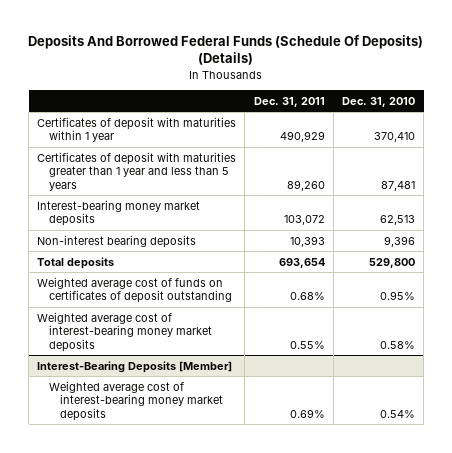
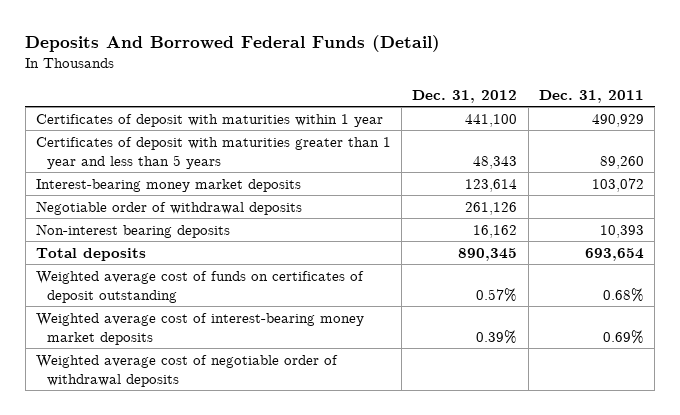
[28,35,424,66] Deposits And Borrowed Federal Funds (Schedule Of Deposits) (Details) -> [25,35,441,53] Deposits And Borrowed Federal Funds (Detail)
[342,96,416,107] Dec. 31, 2010 -> none
none -> [412,89,518,103] Dec. 31, 2012
none -> [35,200,302,215] Negotiable order of withdrawal deposits
[37,311,212,352] Weighted average cost of interest-bearing money market deposits -> none
[37,360,233,373] Interest-Bearing Deposits [Member] -> none
none -> [35,354,338,387] Weighted average cost of negotiable order of withdrawal deposits

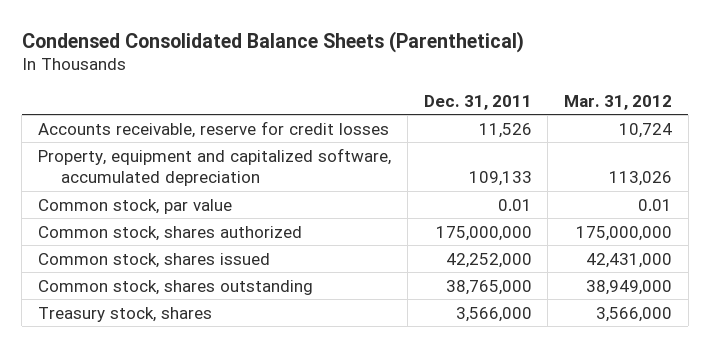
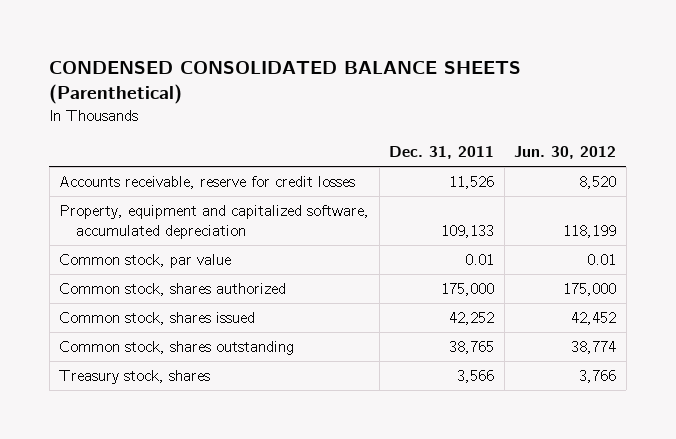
[21,30,524,53] Condensed Consolidated Balance Sheets (Parenthetical) -> [49,61,522,105] CONDENSED CONSOLIDATED BALANCE SHEETS (Parenthetical)
[564,94,673,110] Mar. 31, 2012 -> none
none -> [514,146,617,160] Jun. 30, 2012
[435,225,532,241] 175,000,000 -> [441,283,495,297] 175,000
[445,252,532,268] 42,252,000 -> [449,312,495,326] 42,252
[445,279,532,295] 38,765,000 -> [449,341,495,355] 38,765
[455,306,532,322] 3,566,000 -> [457,370,495,384] 3,566

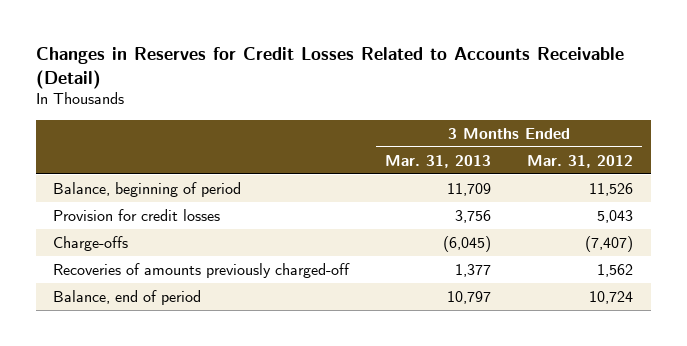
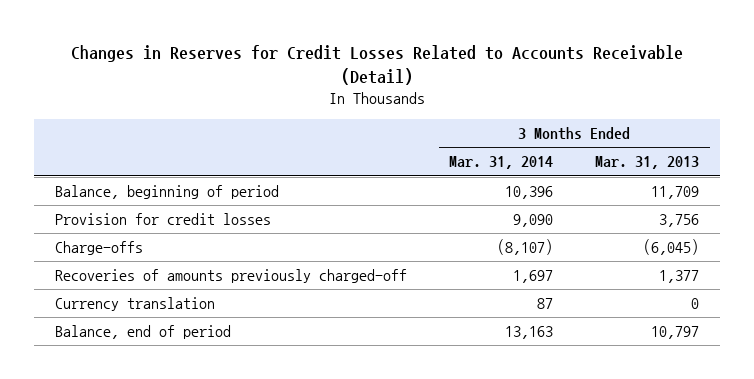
[527,154,634,168] Mar. 31, 2012 -> none
none -> [449,156,554,170] Mar. 31, 2014
none -> [55,297,216,312] Currency translation

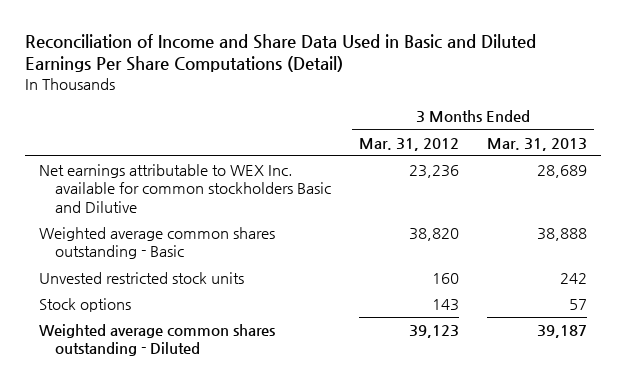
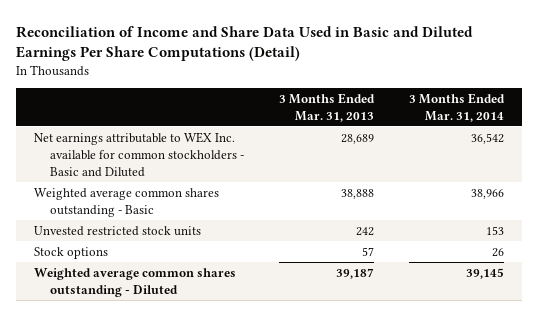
[358,137,459,151] Mar. 31, 2012 -> none
none -> [409,92,506,122] 3 Months Ended Mar. 31, 2014
[38,164,331,213] Net earnings attributable to WEX Inc. available for common stockholders Basic and Dilutive -> [33,131,245,177] Net earnings attributable to WEX Inc. available for common stockholders - Basic and Diluted

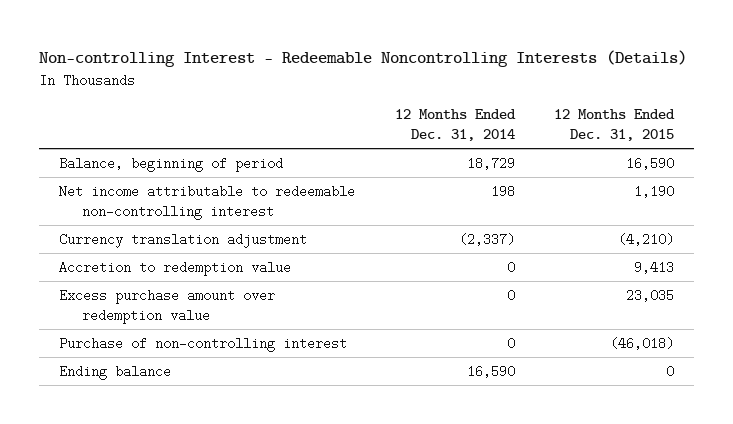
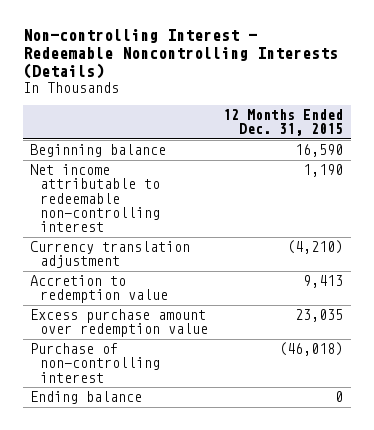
[394,109,516,141] 12 Months Ended Dec. 31, 2014 -> none
[58,156,283,172] Balance, beginning of period -> [30,144,167,158] Beginning balance

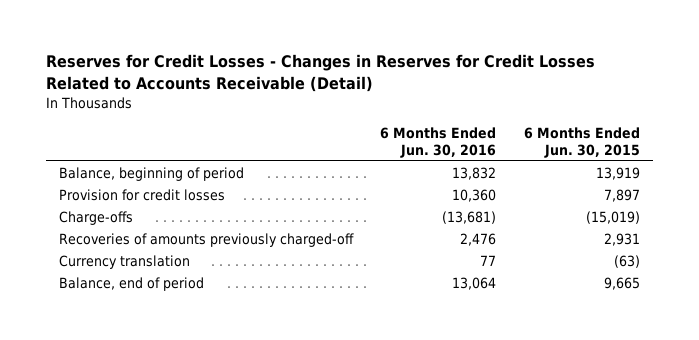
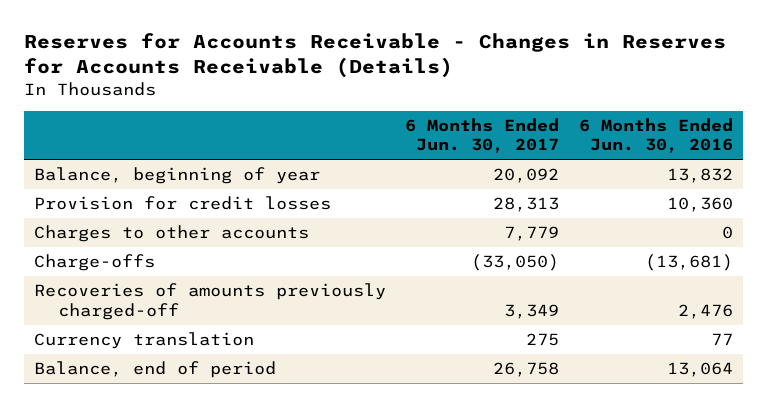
[45,54,595,93] Reserves for Credit Losses - Changes in Reserves for Credit Losses Related to Accounts Receivable (Detail) -> [23,33,726,79] Reserves for Accounts Receivable - Changes in Reserves for Accounts Receivable (Details)
[523,127,640,159] 6 Months Ended Jun. 30, 2015 -> none
none -> [405,117,560,154] 6 Months Ended Jun. 30, 2017
[59,166,245,181] Balance, beginning of period -> [33,167,320,185] Balance, beginning of year
none -> [33,225,309,243] Charges to other accounts

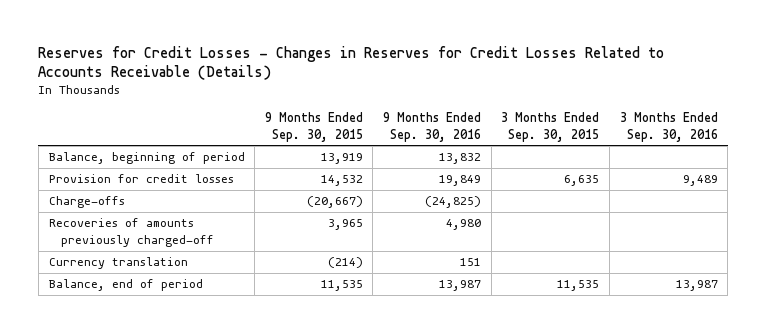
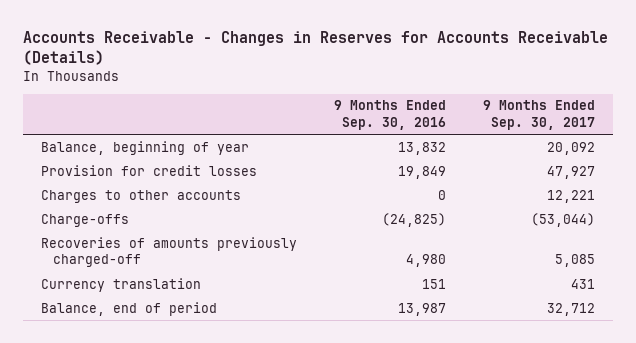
[38,45,665,81] Reserves for Credit Losses - Changes in Reserves for Credit Losses Related to Accounts Receivable (Details) -> [23,31,609,66] Accounts Receivable - Changes in Reserves for Accounts Receivable (Details)
[264,112,363,142] 9 Months Ended Sep. 30, 2015 -> none
[501,112,600,142] 3 Months Ended Sep. 30, 2015 -> none
[619,112,718,142] 3 Months Ended Sep. 30, 2016 -> none
none -> [482,100,595,130] 9 Months Ended Sep. 30, 2017
[48,152,245,165] Balance, beginning of period -> [41,140,250,155] Balance, beginning of year
none -> [41,189,242,203] Charges to other accounts

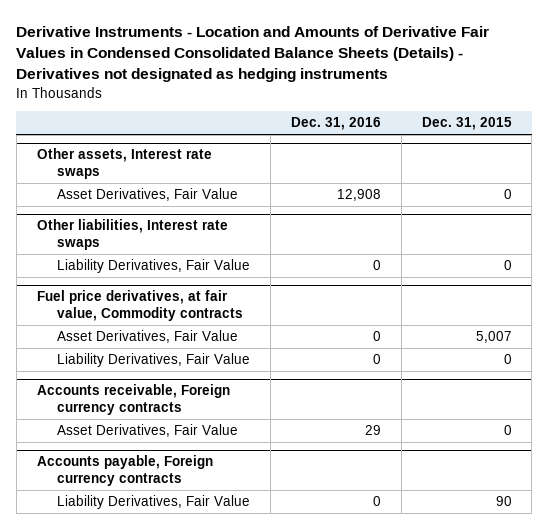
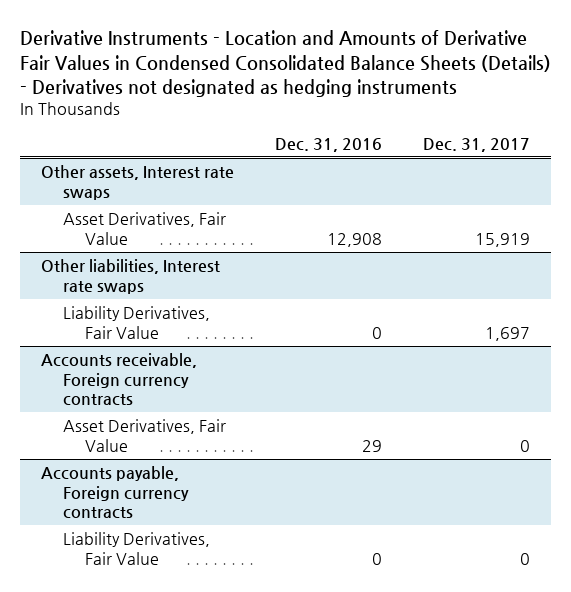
[421,117,512,131] Dec. 31, 2015 -> none
none -> [423,137,531,152] Dec. 31, 2017
[36,290,244,321] Fuel price derivatives, at fair value, Commodity contracts -> none
[57,330,239,344] Asset Derivatives, Fair Value -> none
[57,353,251,368] Liability Derivatives, Fair Value -> none

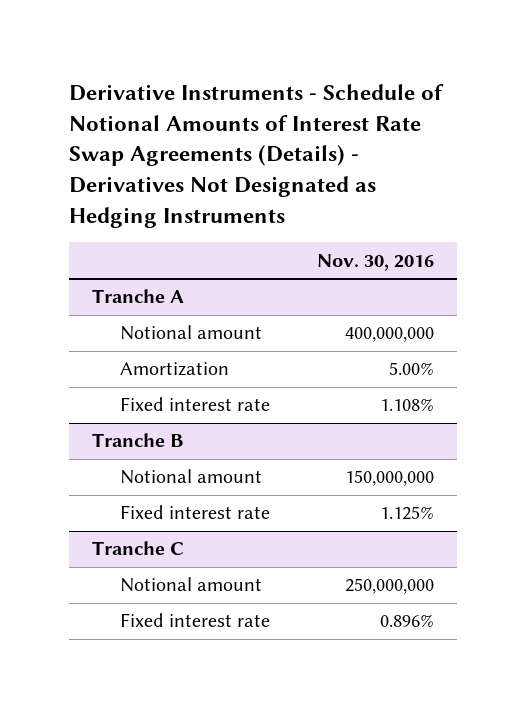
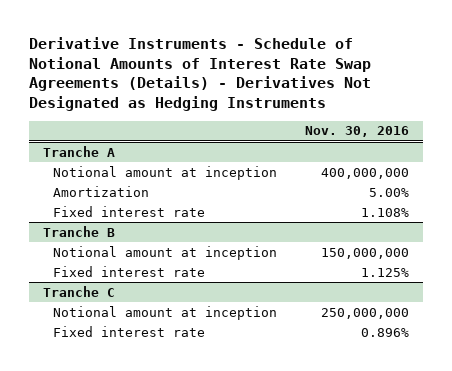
[120,325,263,341] Notional amount -> [52,165,277,180] Notional amount at inception
[120,469,263,485] Notional amount -> [52,245,277,260] Notional amount at inception
[120,577,263,593] Notional amount -> [52,305,277,320] Notional amount at inception

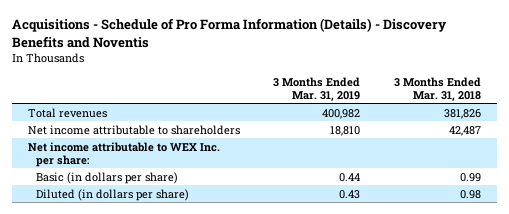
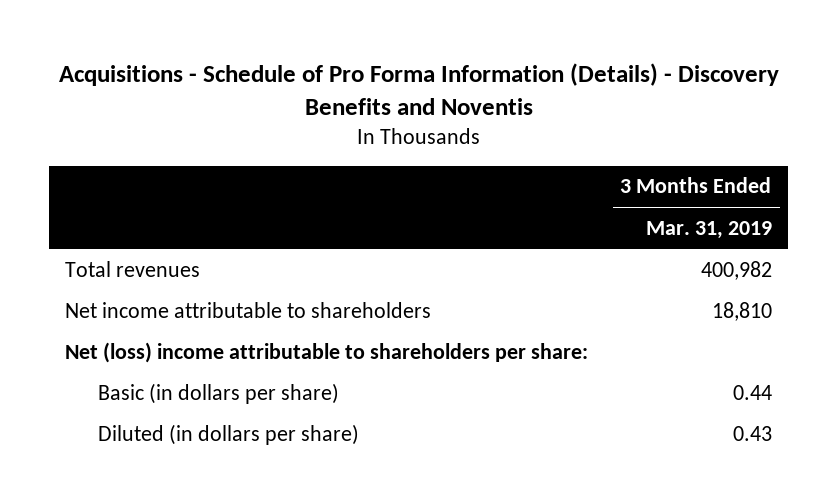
[393,76,481,101] 3 Months Ended Mar. 31, 2018 -> none
[28,141,221,167] Net income attributable to WEX Inc. per share: -> [65,341,589,363] Net (loss) income attributable to shareholders per share:

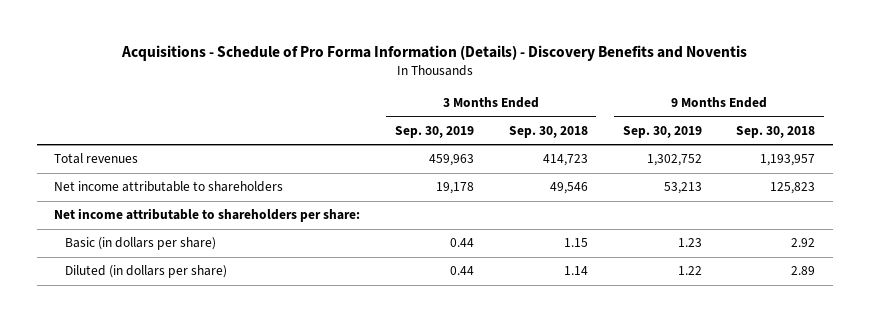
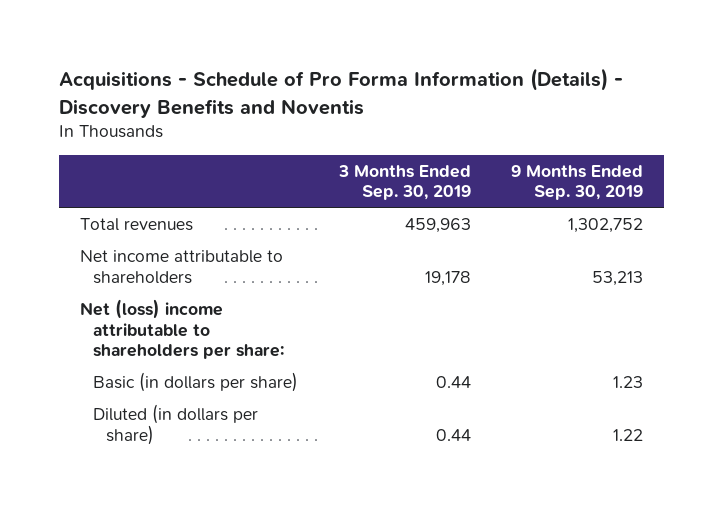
[508,125,588,138] Sep. 30, 2018 -> none
[736,125,816,138] Sep. 30, 2018 -> none
[54,208,361,223] Net income attributable to shareholders per share: -> [79,298,284,360] Net (loss) income attributable to shareholders per share:

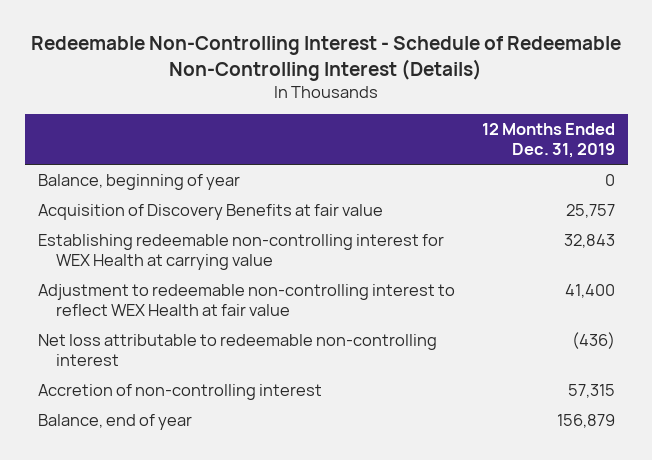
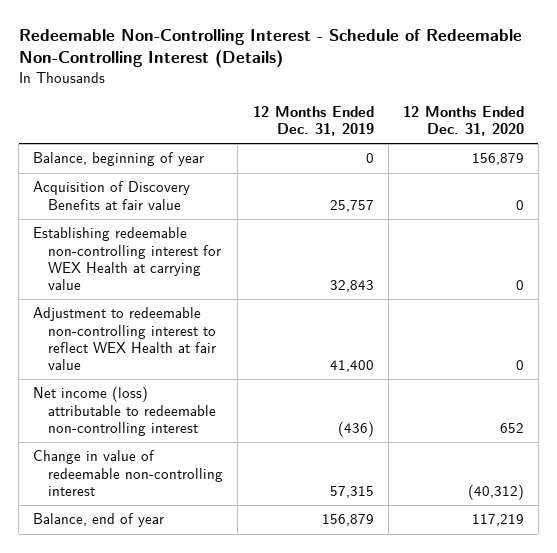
none -> [402,105,524,137] 12 Months Ended Dec. 31, 2020
[37,333,437,366] Net loss attributable to redeemable non-controlling interest -> [33,386,217,436] Net income (loss) attributable to redeemable non-controlling interest
[37,383,322,400] Accretion of non-controlling interest -> [33,450,224,496] Change in value of redeemable non-controlling interest

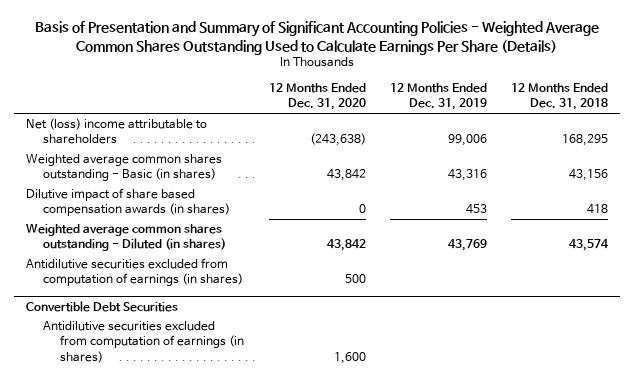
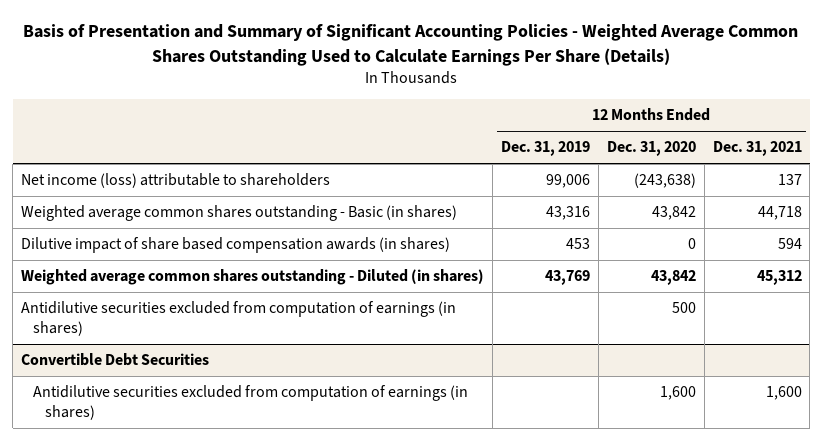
[511,83,609,111] 12 Months Ended Dec. 31, 2018 -> none
none -> [712,141,802,157] Dec. 31, 2021
[26,118,208,145] Net (loss) income attributable to shareholders -> [21,173,331,189] Net income (loss) attributable to shareholders

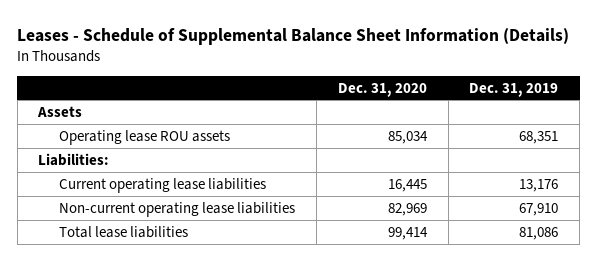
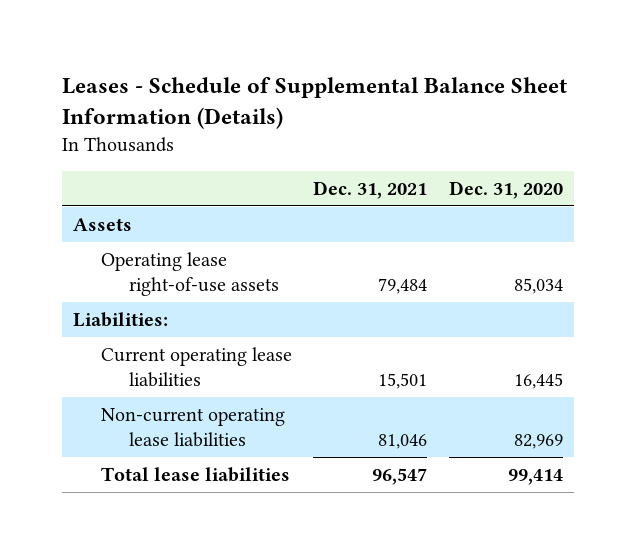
[469,82,559,97] Dec. 31, 2019 -> none
none -> [313,181,428,200] Dec. 31, 2021
[59,129,231,145] Operating lease ROU assets -> [100,251,279,297] Operating lease right-of-use assets

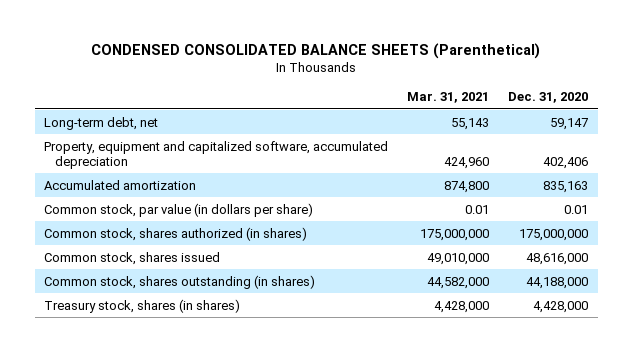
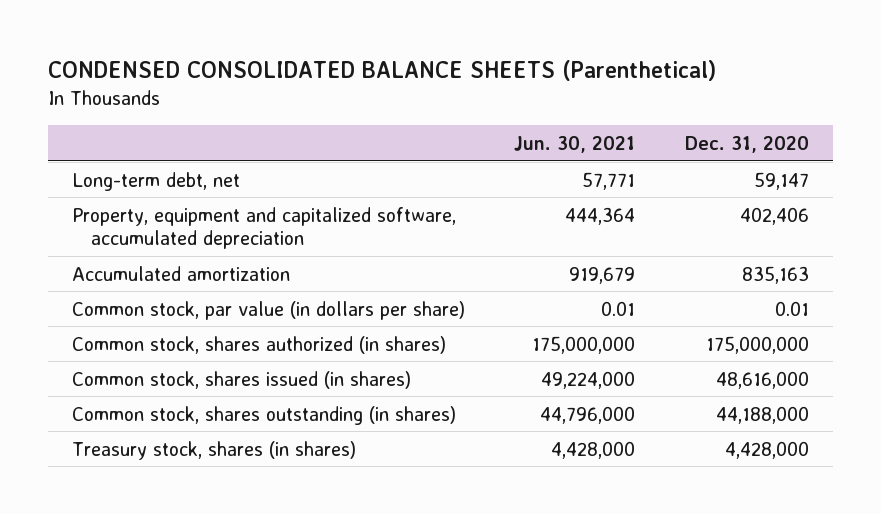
[407,92,490,104] Mar. 31, 2021 -> none
none -> [514,135,636,153] Jun. 30, 2021
[44,251,221,265] Common stock, shares issued -> [72,370,412,389] Common stock, shares issued (in shares)

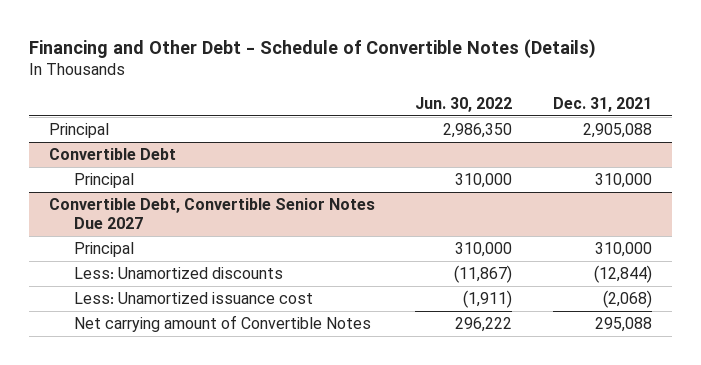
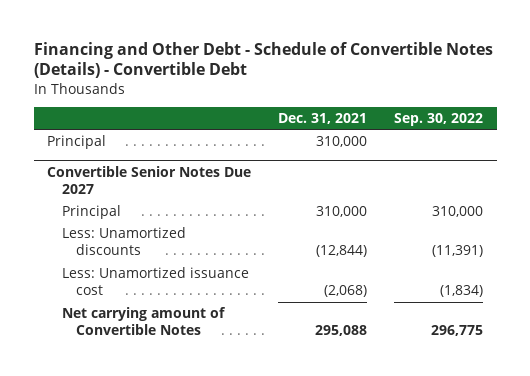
[29,38,597,58] Financing and Other Debt - Schedule of Convertible Notes (Details) -> [33,41,493,79] Financing and Other Debt - Schedule of Convertible Notes (Details) - Convertible Debt
[415,96,513,112] Jun. 30, 2022 -> none
none -> [394,112,484,126] Sep. 30, 2022
[49,123,110,139] Principal -> none
[49,148,177,161] Convertible Debt -> none
[49,198,376,230] Convertible Debt, Convertible Senior Notes Due 2027 -> [47,165,252,195] Convertible Senior Notes Due 2027

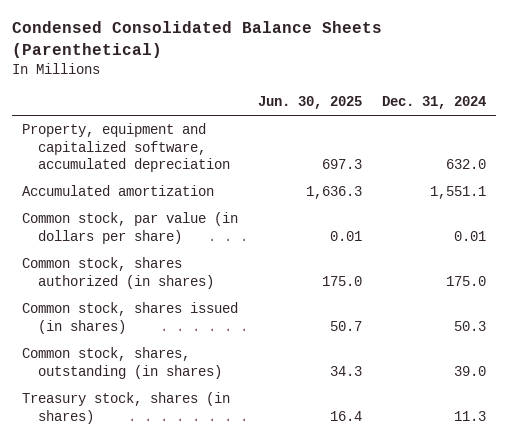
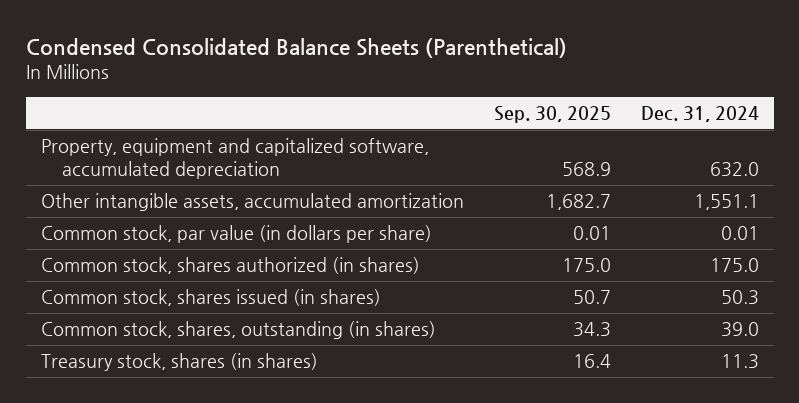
[257,95,362,109] Jun. 30, 2025 -> none
none -> [493,105,611,123] Sep. 30, 2025
[21,185,214,197] Accumulated amortization -> [40,193,464,212] Other intangible assets, accumulated amortization

